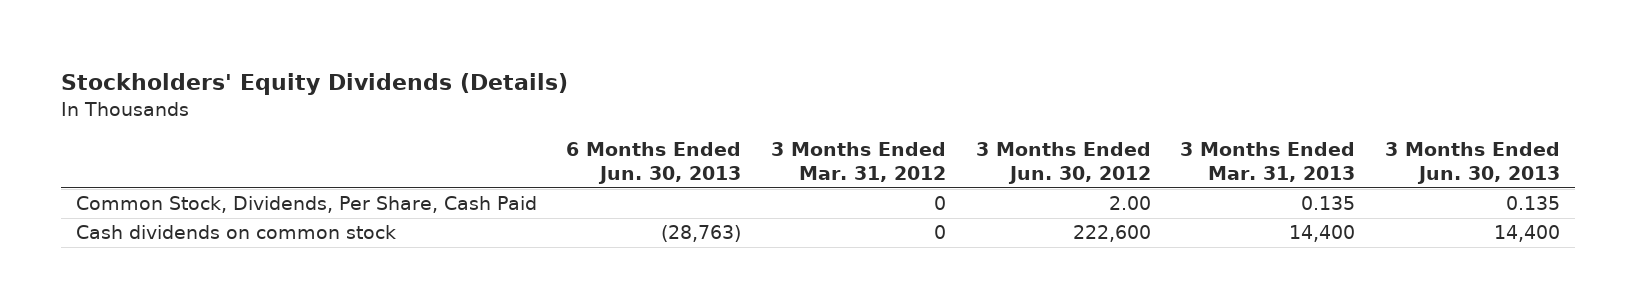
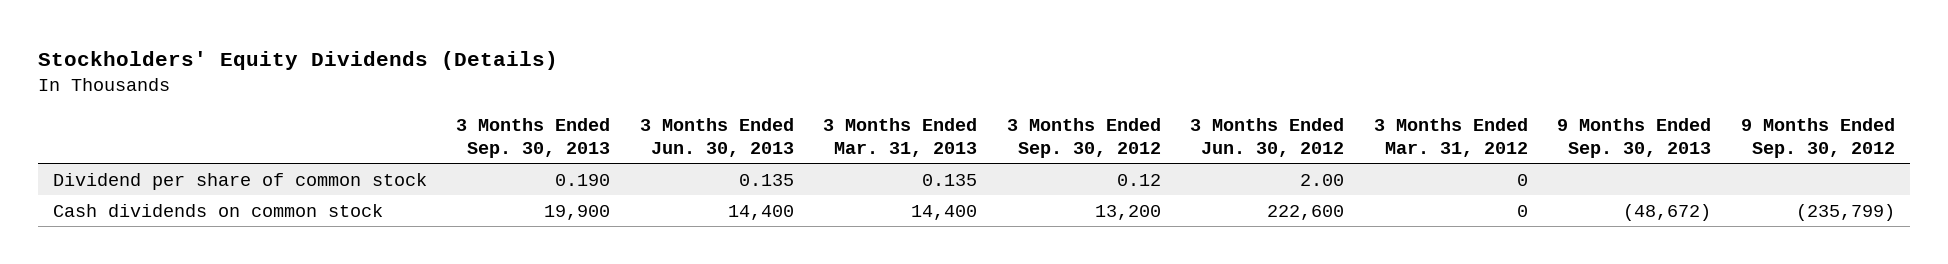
[566,142,742,185] 6 Months Ended Jun. 30, 2013 -> none
none -> [456,117,611,158] 3 Months Ended Sep. 30, 2013
none -> [1006,117,1161,158] 3 Months Ended Sep. 30, 2012
none -> [1557,117,1712,158] 9 Months Ended Sep. 30, 2013
none -> [1740,117,1895,158] 9 Months Ended Sep. 30, 2012
[75,196,537,214] Common Stock, Dividends, Per Share, Cash Paid -> [52,172,427,190] Dividend per share of common stock

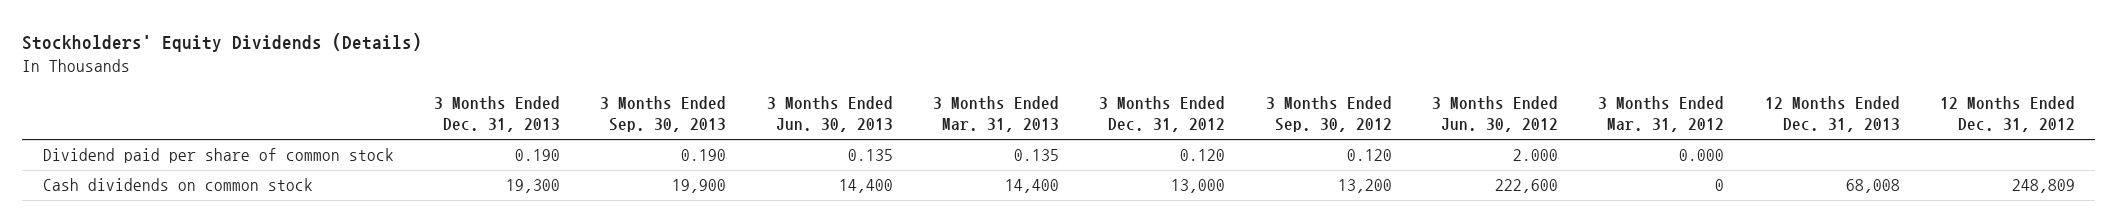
[1557,117,1712,158] 9 Months Ended Sep. 30, 2013 -> none
[1740,117,1895,158] 9 Months Ended Sep. 30, 2012 -> none
none -> [433,96,560,133] 3 Months Ended Dec. 31, 2013
none -> [1099,96,1226,133] 3 Months Ended Dec. 31, 2012
none -> [1764,96,1900,133] 12 Months Ended Dec. 31, 2013
none -> [1940,96,2076,133] 12 Months Ended Dec. 31, 2012
[52,172,427,190] Dividend per share of common stock -> [42,148,394,164] Dividend paid per share of common stock
[1116,173,1161,186] 0.12 -> [1346,149,1392,162] 0.120
[1300,173,1345,186] 2.00 -> [1513,149,1559,162] 2.000
[1516,173,1528,186] 0 -> [1679,149,1725,162] 0.000

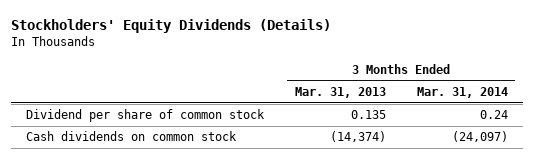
[433,96,560,133] 3 Months Ended Dec. 31, 2013 -> none
[600,96,727,133] 3 Months Ended Sep. 30, 2013 -> none
[766,96,893,133] 3 Months Ended Jun. 30, 2013 -> none
[1099,96,1226,133] 3 Months Ended Dec. 31, 2012 -> none
[1265,96,1392,133] 3 Months Ended Sep. 30, 2012 -> none
[1432,96,1559,133] 3 Months Ended Jun. 30, 2012 -> none
[1598,96,1725,133] 3 Months Ended Mar. 31, 2012 -> none
[1764,96,1900,133] 12 Months Ended Dec. 31, 2013 -> none
[1940,96,2076,133] 12 Months Ended Dec. 31, 2012 -> none
none -> [416,87,508,99] Mar. 31, 2014
[42,148,394,164] Dividend paid per share of common stock -> [26,109,266,123] Dividend per share of common stock
[1004,179,1059,194] 14,400 -> [329,131,386,143] (14,374)

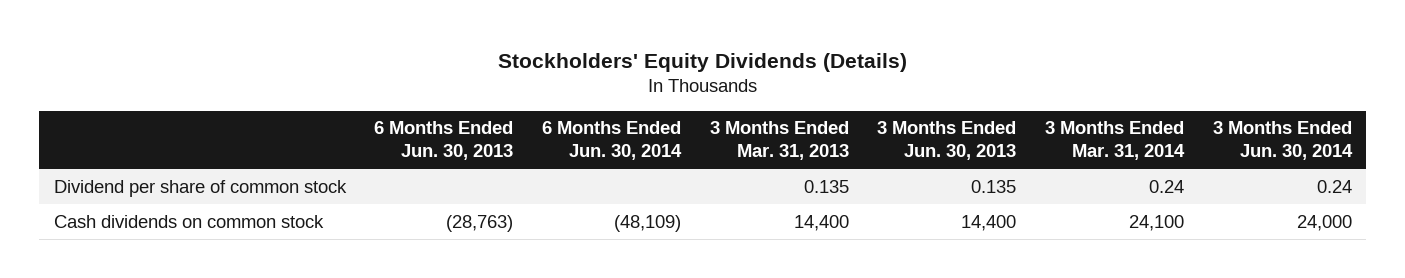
none -> [374,121,514,160] 6 Months Ended Jun. 30, 2013
none -> [541,121,682,160] 6 Months Ended Jun. 30, 2014
none -> [877,121,1017,160] 3 Months Ended Jun. 30, 2013
none -> [1212,121,1353,160] 3 Months Ended Jun. 30, 2014
[329,131,386,143] (14,374) -> [793,214,849,231] 14,400
[451,131,508,143] (24,097) -> [1129,214,1185,231] 24,100

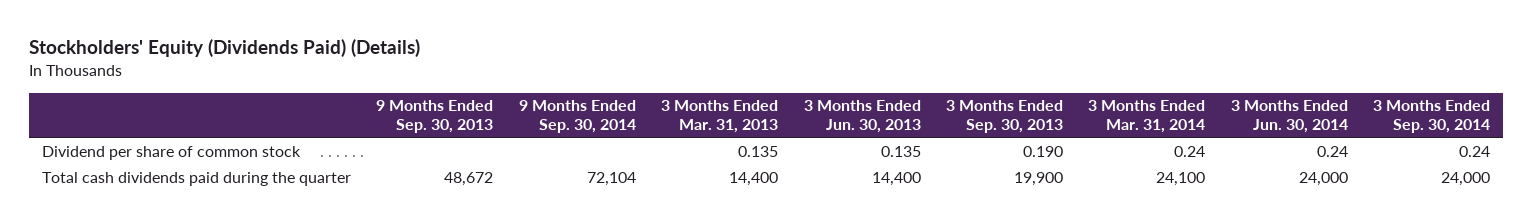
[497,52,907,72] Stockholders' Equity Dividends (Details) -> [29,39,421,58] Stockholders' Equity (Dividends Paid) (Details)
[374,121,514,160] 6 Months Ended Jun. 30, 2013 -> none
[541,121,682,160] 6 Months Ended Jun. 30, 2014 -> none
none -> [376,100,494,134] 9 Months Ended Sep. 30, 2013
none -> [518,100,636,134] 9 Months Ended Sep. 30, 2014
none -> [946,100,1064,134] 3 Months Ended Sep. 30, 2013
none -> [1373,100,1491,134] 3 Months Ended Sep. 30, 2014
[53,214,324,228] Cash dividends on common stock -> [41,171,351,186] Total cash dividends paid during the quarter

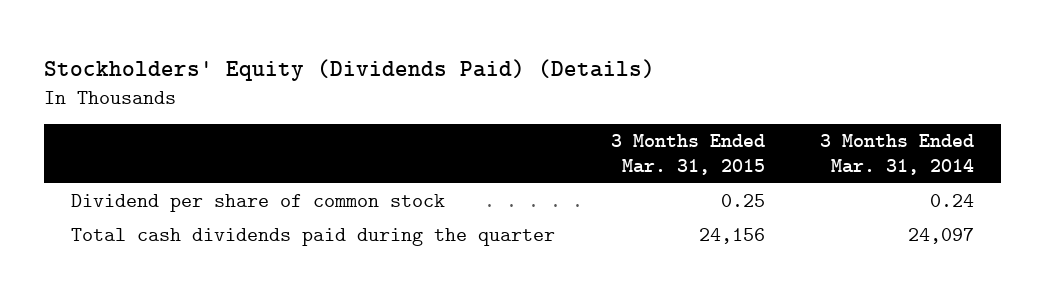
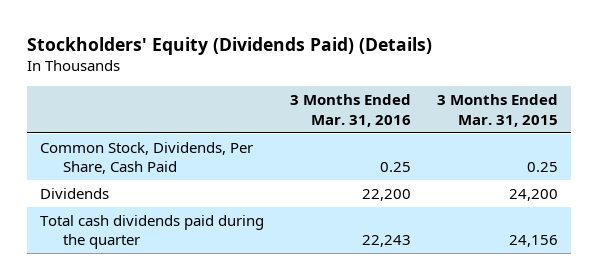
[819,134,974,176] 3 Months Ended Mar. 31, 2014 -> none
none -> [290,94,412,127] 3 Months Ended Mar. 31, 2016
[71,194,446,213] Dividend per share of common stock -> [39,141,253,175] Common Stock, Dividends, Per Share, Cash Paid
none -> [39,187,109,199] Dividends

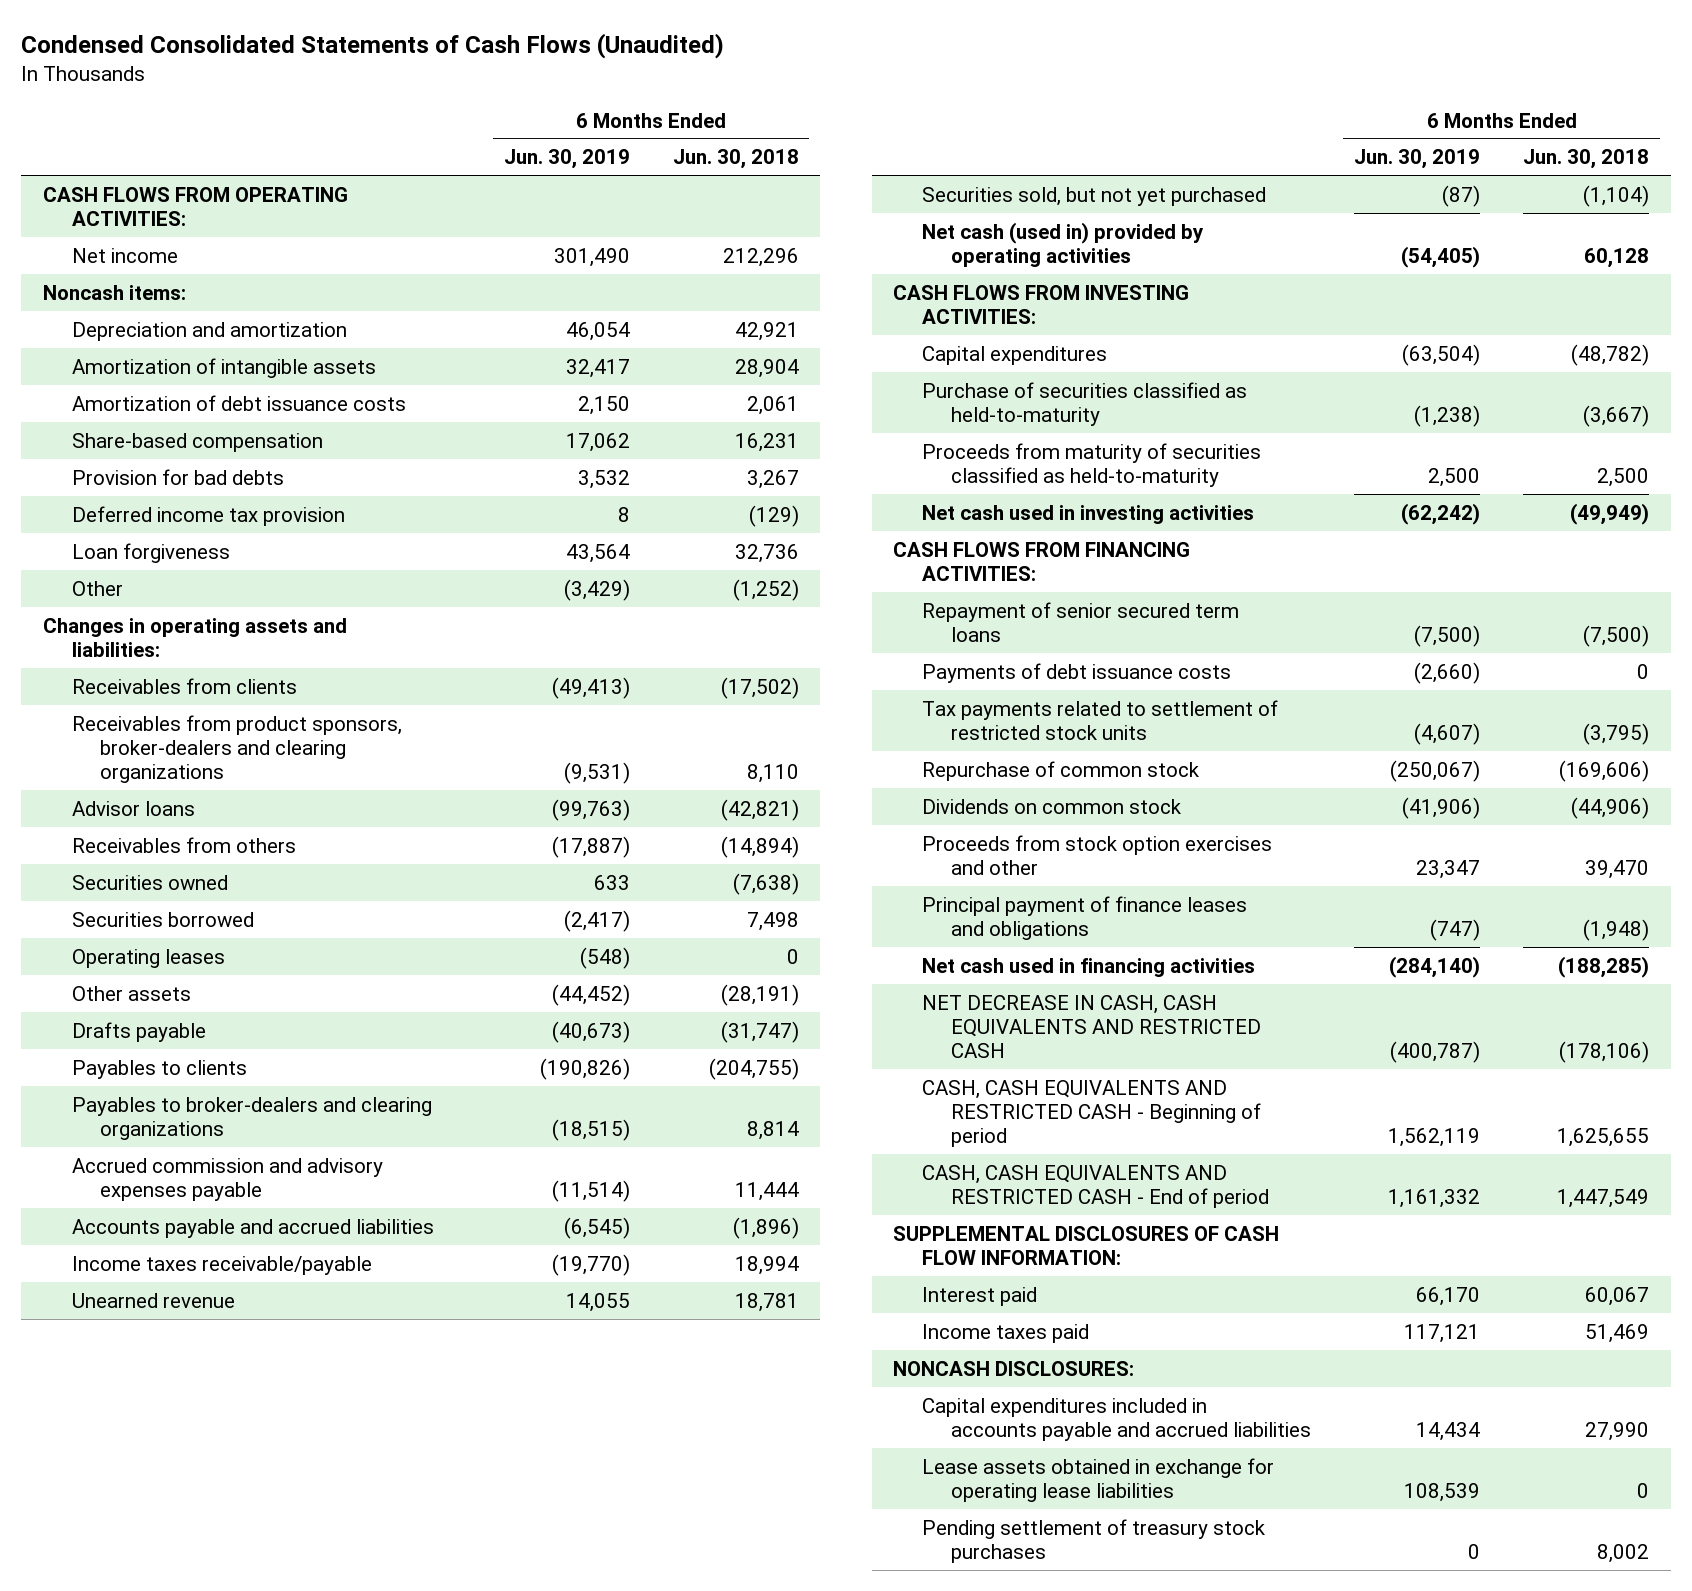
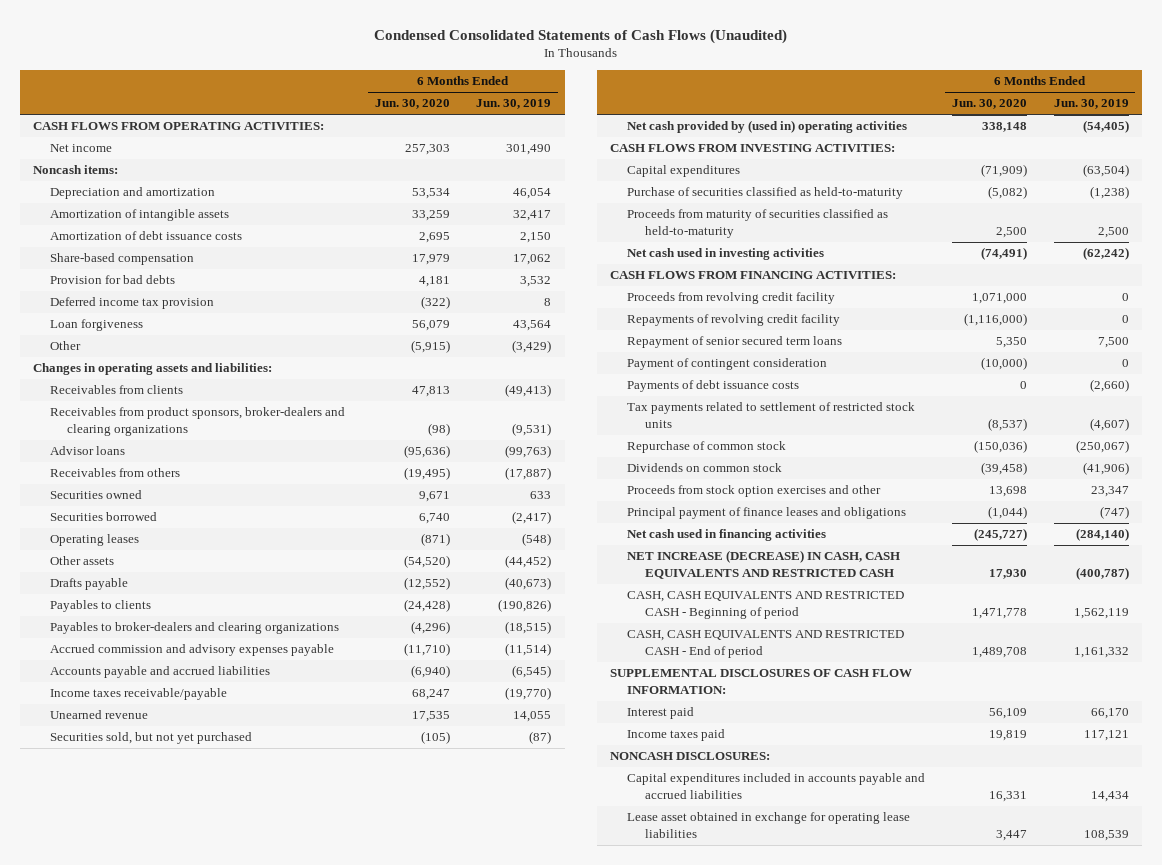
[672,149,799,170] Jun. 30, 2018 -> none
none -> [374,99,450,110] Jun. 30, 2020
[922,221,1205,267] Net cash (used in) provided by operating activities -> [627,120,908,134] Net cash provided by (used in) operating activities
none -> [627,292,836,305] Proceeds from revolving credit facility
none -> [627,314,841,327] Repayments of revolving credit facility
[1414,624,1481,647] (7,500) -> [1097,337,1129,349] 7,500
none -> [627,358,828,371] Payment of contingent consideration
[922,994,1261,1059] NET DECREASE IN CASH, CASH EQUIVALENTS AND RESTRICTED CASH -> [627,550,901,579] NET INCREASE (DECREASE) IN CASH, CASH EQUIVALENTS AND RESTRICTED CASH
[922,1518,1266,1563] Pending settlement of treasury stock purchases -> none
[922,1457,1275,1502] Lease assets obtained in exchange for operating lease liabilities -> [627,812,911,838] Lease asset obtained in exchange for operating lease liabilities

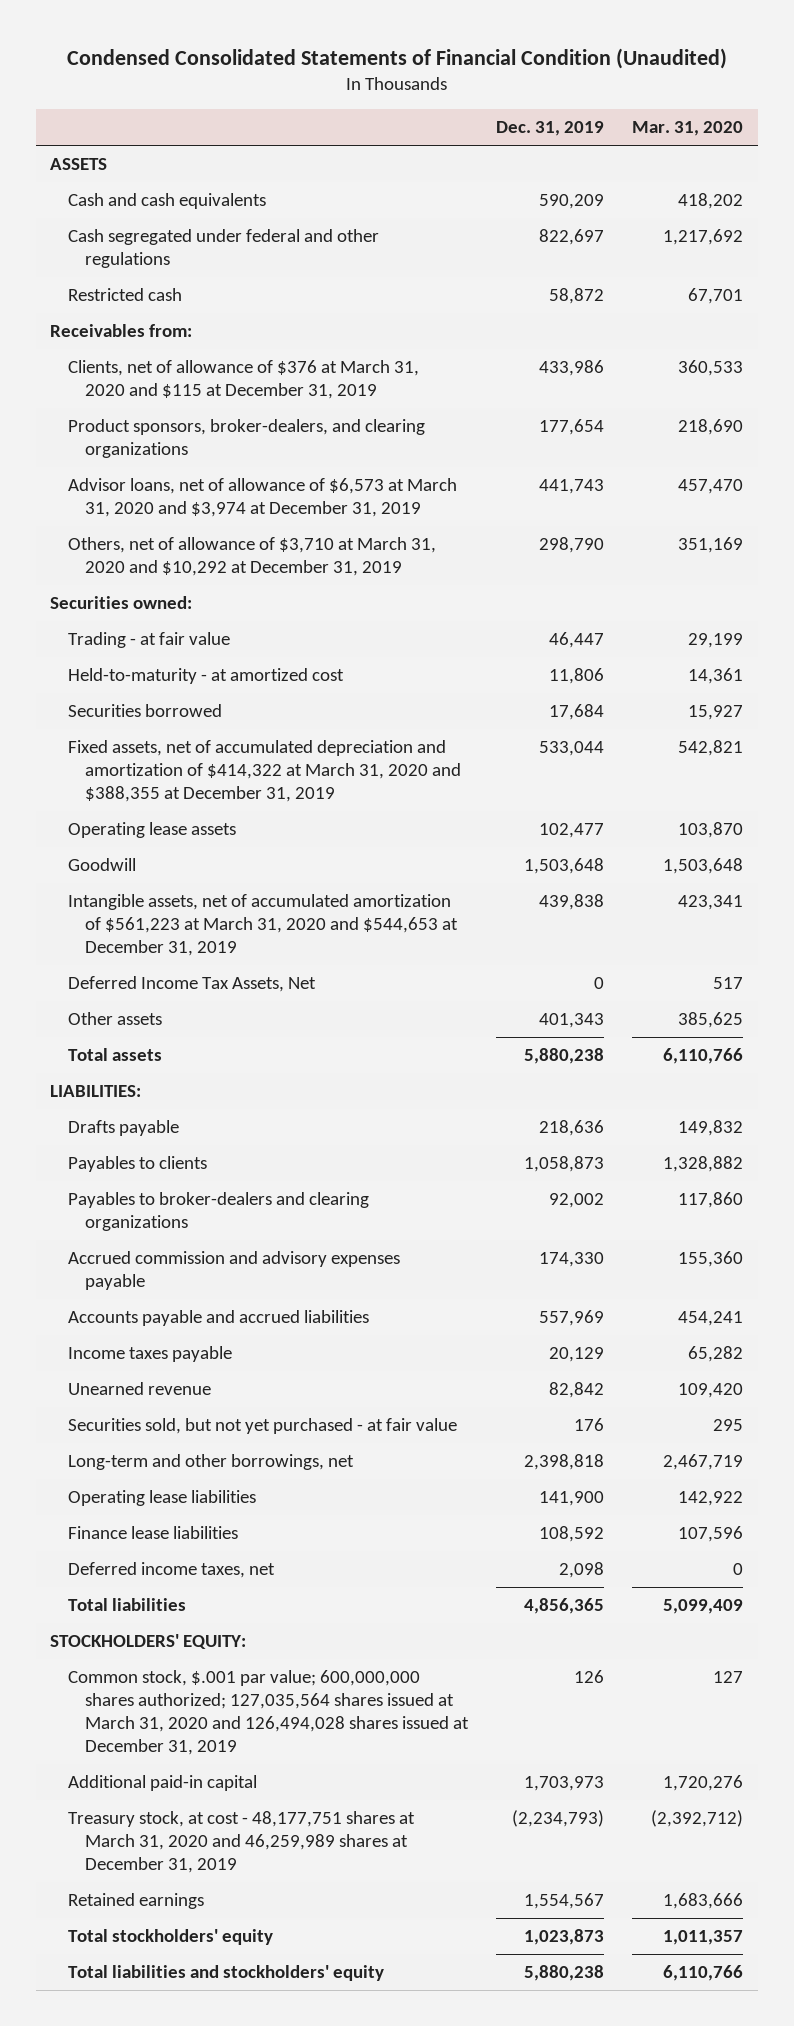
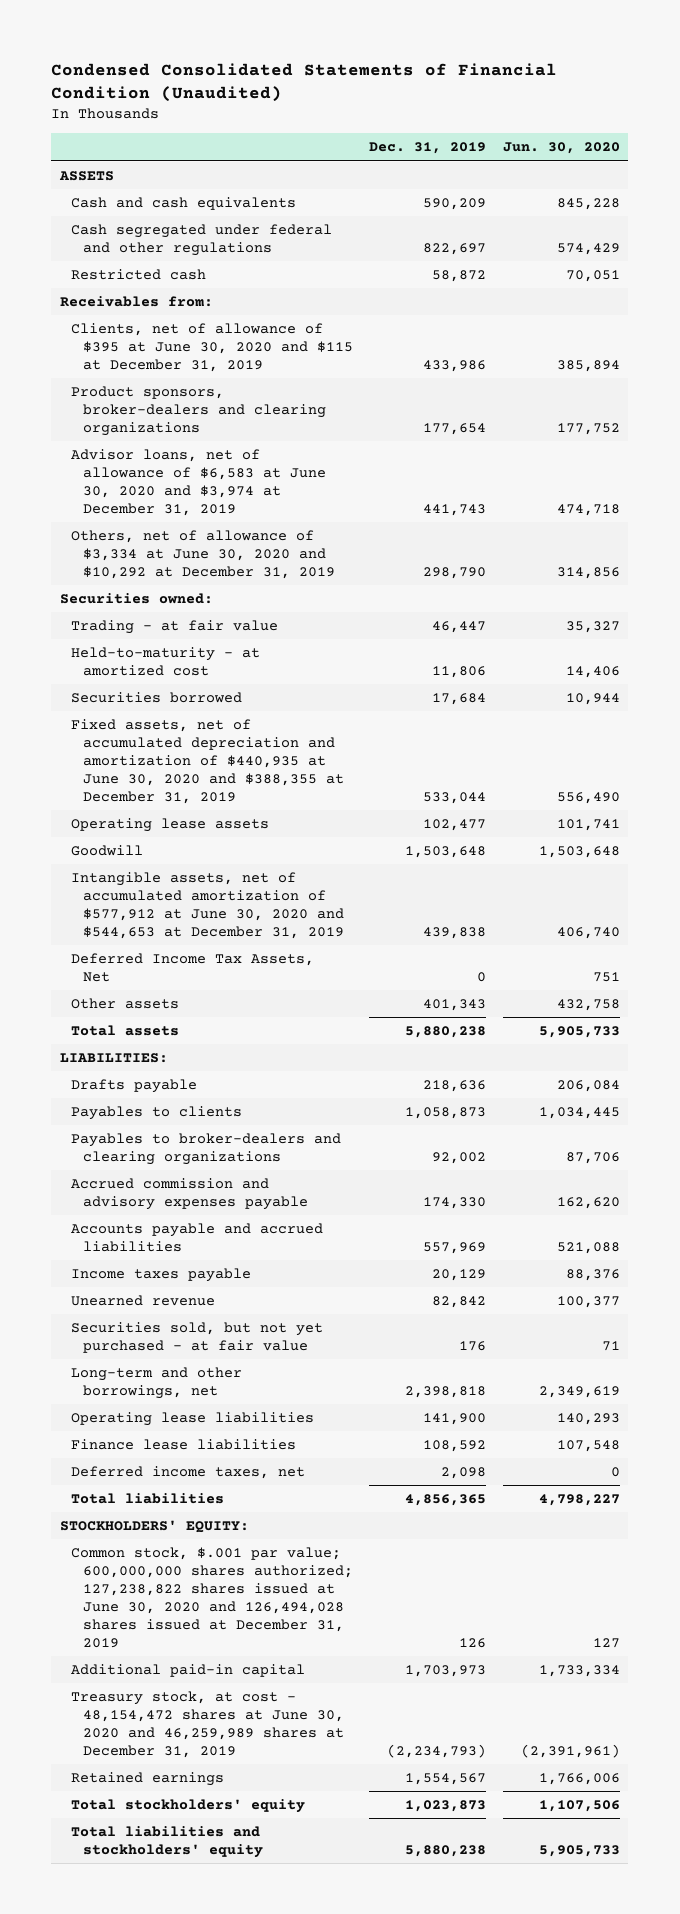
[632,120,744,136] Mar. 31, 2020 -> none
none -> [503,142,621,155] Jun. 30, 2020
[67,360,419,400] Clients, net of allowance of $376 at March 31, 2020 and $115 at December 31, 2019 -> [71,322,353,372] Clients, net of allowance of $395 at June 30, 2020 and $115 at December 31, 2019
[67,419,425,459] Product sponsors, broker-dealers, and clearing organizations -> [71,385,326,436] Product sponsors, broker-dealers and clearing organizations
[67,478,457,518] Advisor loans, net of allowance of $6,573 at March 31, 2020 and $3,974 at December 31, 2019 -> [71,448,326,516] Advisor loans, net of allowance of $6,583 at June 30, 2020 and $3,974 at December 31, 2019
[67,537,436,577] Others, net of allowance of $3,710 at March 31, 2020 and $10,292 at December 31, 2019 -> [71,529,335,579] Others, net of allowance of $3,334 at June 30, 2020 and $10,292 at December 31, 2019
[67,740,461,802] Fixed assets, net of accumulated depreciation and amortization of $414,322 at March 31, 2020 and $388,355 at December 31, 2019 -> [71,718,344,804] Fixed assets, net of accumulated depreciation and amortization of $440,935 at June 30, 2020 and $388,355 at December 31, 2019
[67,894,458,956] Intangible assets, net of accumulated amortization of $561,223 at March 31, 2020 and $544,653 at December 31, 2019 -> [71,871,344,939] Intangible assets, net of accumulated amortization of $577,912 at June 30, 2020 and $544,653 at December 31, 2019
[67,1670,469,1755] Common stock, $.001 par value; 600,000,000 shares authorized; 127,035,564 shares issued at March 31, 2020 and 126,494,028 shares issued at December 31, 2019 -> [71,1546,353,1648] Common stock, $.001 par value; 600,000,000 shares authorized; 127,238,822 shares issued at June 30, 2020 and 126,494,028 shares issued at December 31, 2019
[67,1811,415,1873] Treasury stock, at cost - 48,177,751 shares at March 31, 2020 and 46,259,989 shares at December 31, 2019 -> [71,1690,344,1758] Treasury stock, at cost - 48,154,472 shares at June 30, 2020 and 46,259,989 shares at December 31, 2019

